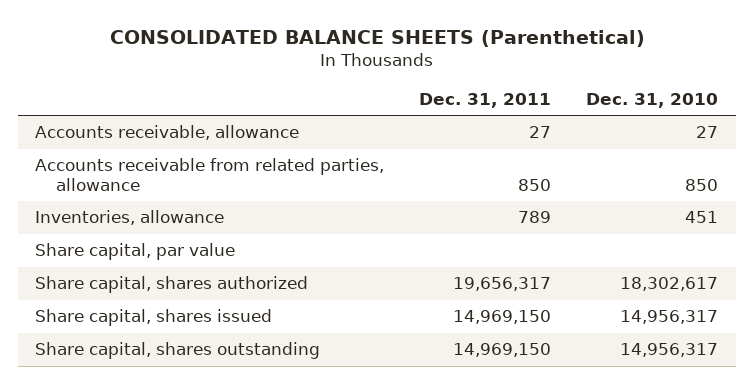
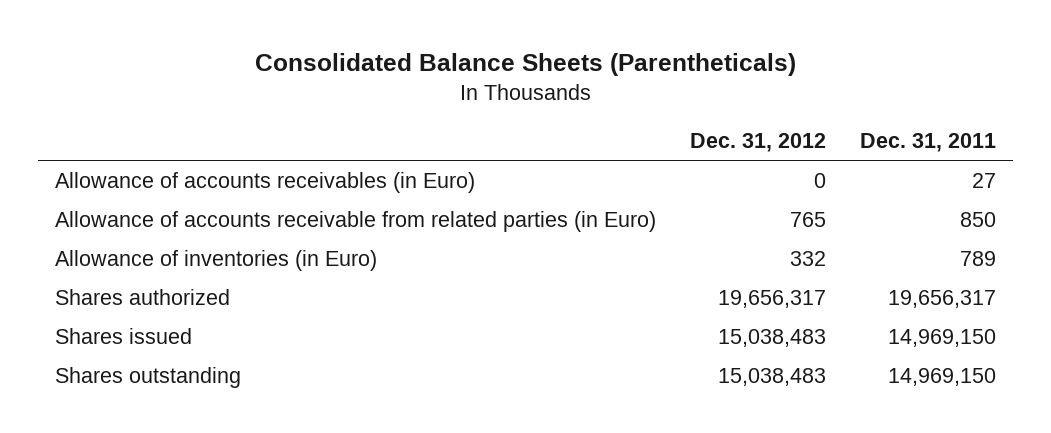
[109,29,645,47] CONSOLIDATED BALANCE SHEETS (Parenthetical) -> [254,53,796,77] Consolidated Balance Sheets (Parentheticals)
[586,93,719,109] Dec. 31, 2010 -> none
none -> [690,133,827,153] Dec. 31, 2012
[35,243,236,261] Share capital, par value -> none
[35,125,300,141] Accounts receivable, allowance -> [55,171,476,193] Allowance of accounts receivables (in Euro)
[35,158,385,192] Accounts receivable from related parties, allowance -> [55,210,657,232] Allowance of accounts receivable from related parties (in Euro)
[35,210,225,226] Inventories, allowance -> [55,249,378,271] Allowance of inventories (in Euro)
[35,276,309,294] Share capital, shares authorized -> [55,288,231,305] Shares authorized
[35,309,273,327] Share capital, shares issued -> [55,327,193,344] Shares issued
[35,342,321,360] Share capital, shares outstanding -> [55,366,242,388] Shares outstanding

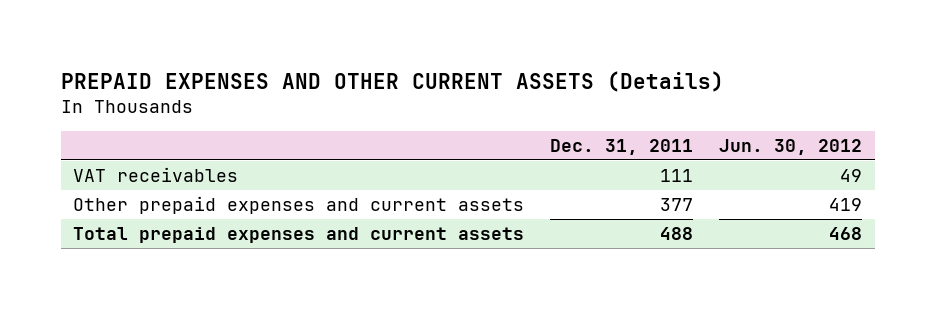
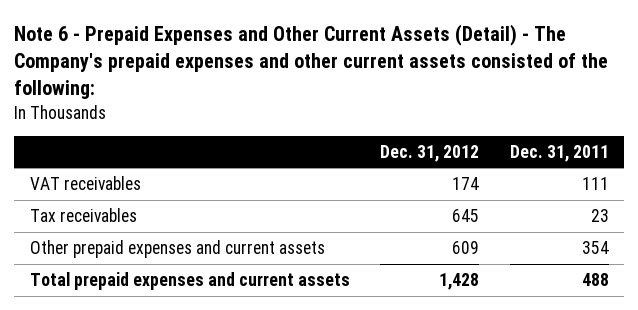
[60,70,724,92] PREPAID EXPENSES AND OTHER CURRENT ASSETS (Details) -> [14,24,609,100] Note 6 - Prepaid Expenses and Other Current Assets (Detail) - The Company's prepaid expenses and other current assets consisted of the following:
[718,138,862,155] Jun. 30, 2012 -> none
none -> [380,144,480,162] Dec. 31, 2012
none -> [29,207,137,222] Tax receivables
[660,197,694,211] 377 -> [581,240,609,254] 354

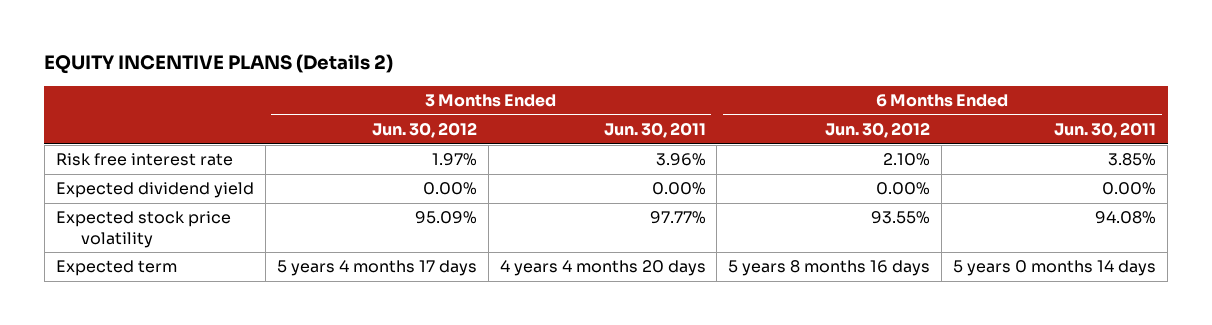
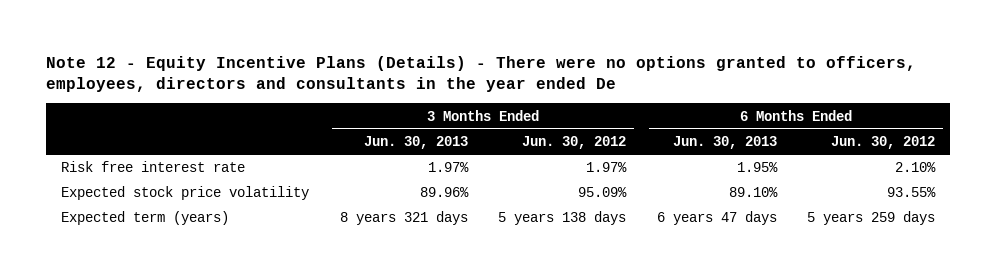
[44,54,394,75] EQUITY INCENTIVE PLANS (Details 2) -> [46,55,917,93] Note 12 - Equity Incentive Plans (Details) - There were no options granted to officers, employees, directors and consultants in the year ended De
[603,122,706,139] Jun. 30, 2011 -> none
[1054,122,1157,139] Jun. 30, 2011 -> none
none -> [363,135,468,149] Jun. 30, 2013
none -> [672,135,777,149] Jun. 30, 2013
[55,182,254,199] Expected dividend yield -> none
[55,260,177,277] Expected term -> [61,211,230,226] Expected term (years)
[276,260,477,277] 5 years 4 months 17 days -> [498,211,627,226] 5 years 138 days
[728,260,931,277] 5 years 8 months 16 days -> [807,211,936,226] 5 years 259 days

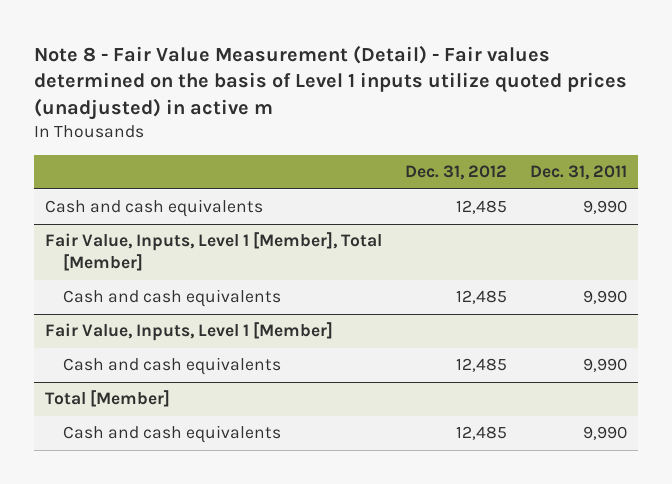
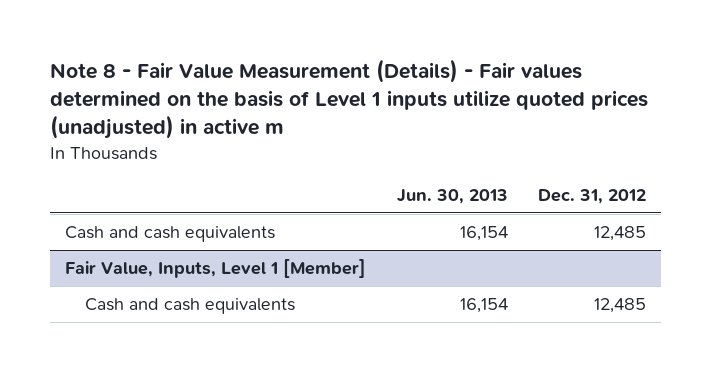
[33,44,627,121] Note 8 - Fair Value Measurement (Detail) - Fair values determined on the basis of Level 1 inputs utilize quoted prices (unadjusted) in active m -> [49,59,648,140] Note 8 - Fair Value Measurement (Details) - Fair values determined on the basis of Level 1 inputs utilize quoted prices (unadjusted) in active m
[529,165,627,181] Dec. 31, 2011 -> none
none -> [396,189,508,205] Jun. 30, 2013
[45,232,383,272] Fair Value, Inputs, Level 1 [Member], Total [Member] -> none
[63,289,282,308] Cash and cash equivalents -> none
[45,390,171,408] Total [Member] -> none
[63,425,282,444] Cash and cash equivalents -> none

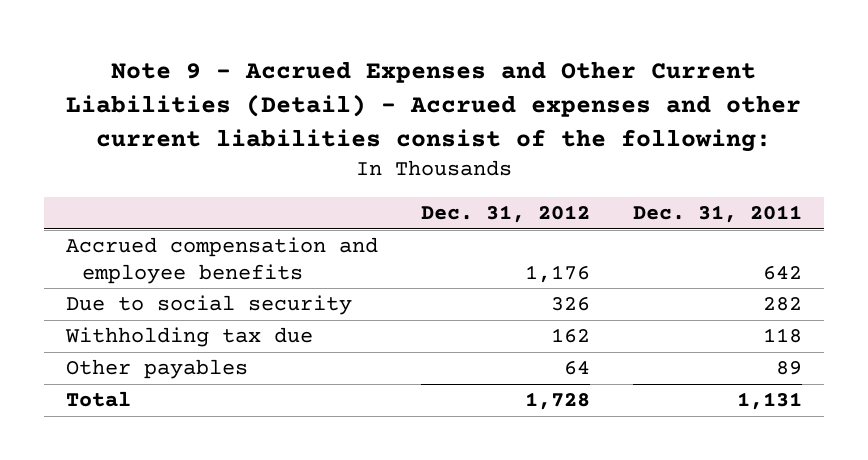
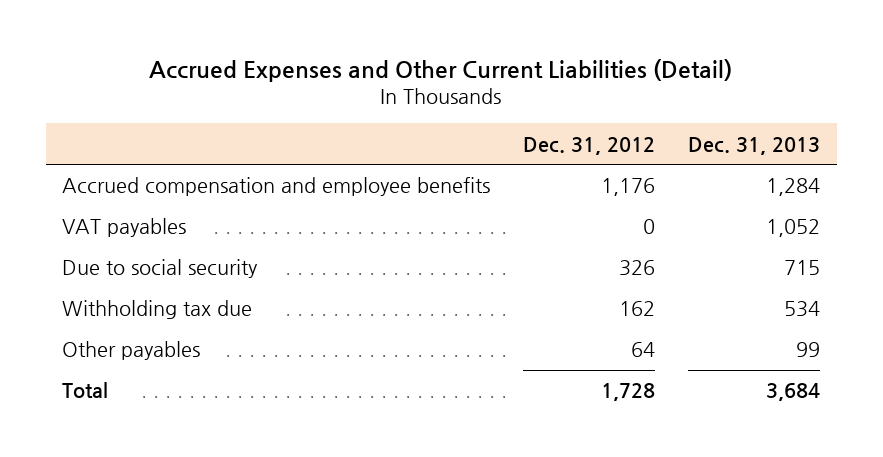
[65,60,801,152] Note 9 - Accrued Expenses and Other Current Liabilities (Detail) - Accrued expenses and other current liabilities consist of the following: -> [149,58,733,82] Accrued Expenses and Other Current Liabilities (Detail)
[633,205,803,224] Dec. 31, 2011 -> none
none -> [688,136,821,155] Dec. 31, 2013
none -> [62,218,187,238] VAT payables

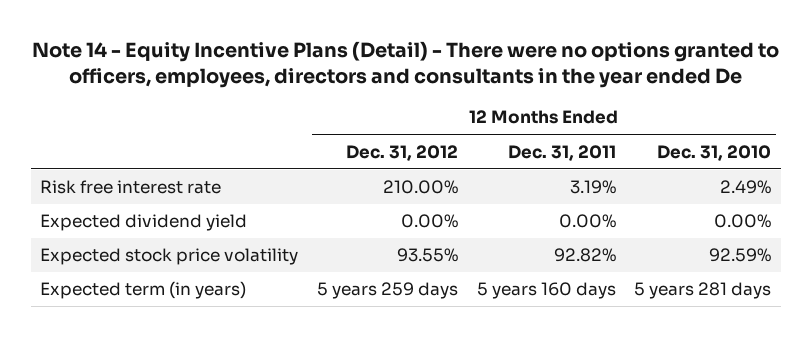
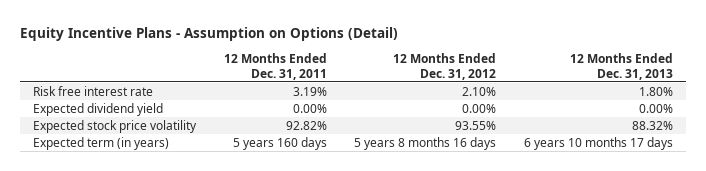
[31,40,779,89] Note 14 - Equity Incentive Plans (Detail) - There were no options granted to officers, employees, directors and consultants in the year ended De -> [19,27,398,42] Equity Incentive Plans - Assumption on Options (Detail)
[657,144,772,161] Dec. 31, 2010 -> none
none -> [569,53,673,80] 12 Months Ended Dec. 31, 2013
[382,180,458,195] 210.00% -> [462,86,497,96] 2.10%
[316,282,458,300] 5 years 259 days -> [354,136,497,150] 5 years 8 months 16 days

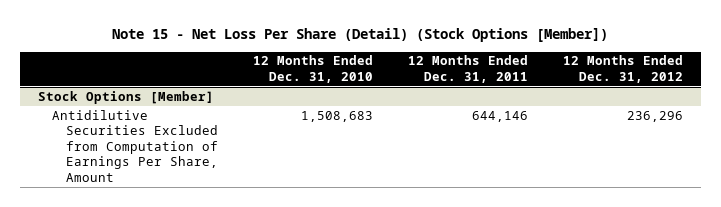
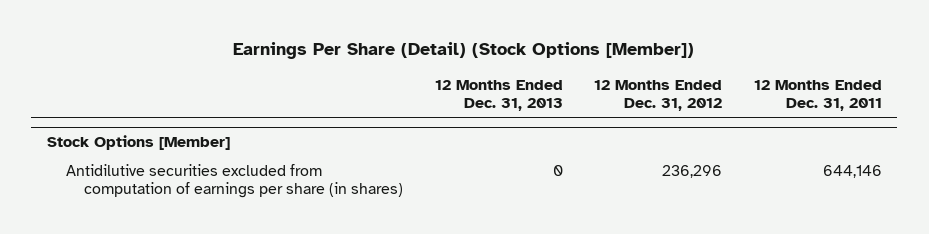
[112,28,609,43] Note 15 - Net Loss Per Share (Detail) (Stock Options [Member]) -> [233,41,695,59] Earnings Per Share (Detail) (Stock Options [Member])
[253,55,374,84] 12 Months Ended Dec. 31, 2010 -> none
none -> [434,79,563,112] 12 Months Ended Dec. 31, 2013
[51,109,219,182] Antidilutive Securities Excluded from Computation of Earnings Per Share, Amount -> [65,163,404,198] Antidilutive securities excluded from computation of earnings per share (in shares)

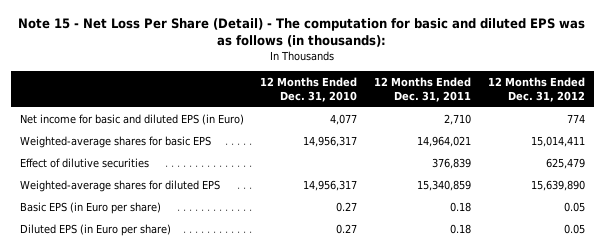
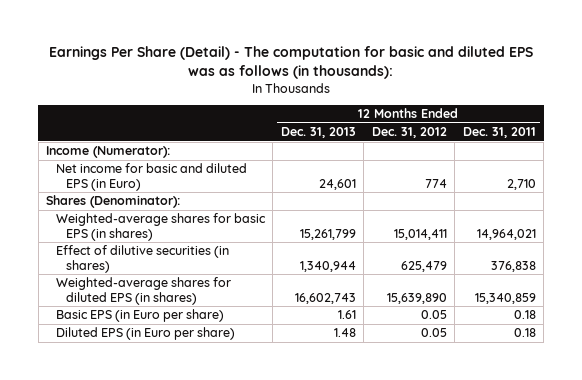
[18,18,586,48] Note 15 - Net Loss Per Share (Detail) - The computation for basic and diluted EPS was as follows (in thousands): -> [48,46,533,80] Earnings Per Share (Detail) - The computation for basic and diluted EPS was as follows (in thousands):
[260,77,358,102] 12 Months Ended Dec. 31, 2010 -> none
none -> [280,127,356,139] Dec. 31, 2013
none -> [46,146,171,159] Income (Numerator):
none -> [46,195,181,209] Shares (Denominator):
[19,135,211,148] Weighted-average shares for basic EPS -> [55,213,266,241] Weighted-average shares for basic EPS (in shares)
[19,157,149,168] Effect of dilutive securities -> [55,245,229,273] Effect of dilutive securities (in shares)
[432,157,472,169] 376,839 -> [490,260,536,272] 376,838
[19,179,220,192] Weighted-average shares for diluted EPS -> [55,277,231,305] Weighted-average shares for diluted EPS (in shares)

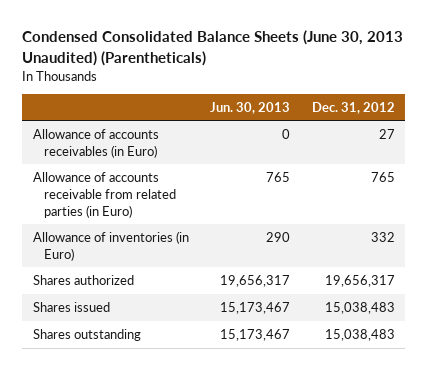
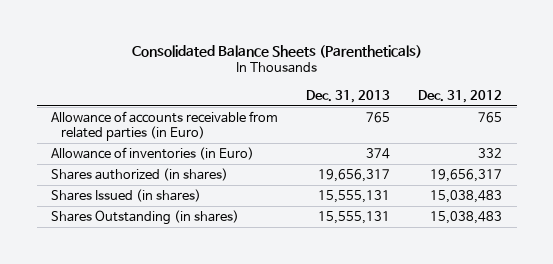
[21,30,403,66] Condensed Consolidated Balance Sheets (June 30, 2013 Unaudited) (Parentheticals) -> [131,44,422,58] Consolidated Balance Sheets (Parentheticals)
[210,101,291,114] Jun. 30, 2013 -> none
none -> [306,89,391,103] Dec. 31, 2013
[32,129,159,158] Allowance of accounts receivables (in Euro) -> none
[32,275,134,286] Shares authorized -> [50,168,228,182] Shares authorized (in shares)
[32,302,110,313] Shares issued -> [50,189,201,203] Shares Issued (in shares)
[32,329,141,342] Shares outstanding -> [50,210,239,226] Shares Outstanding (in shares)

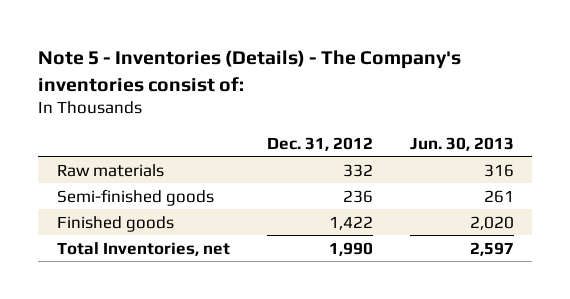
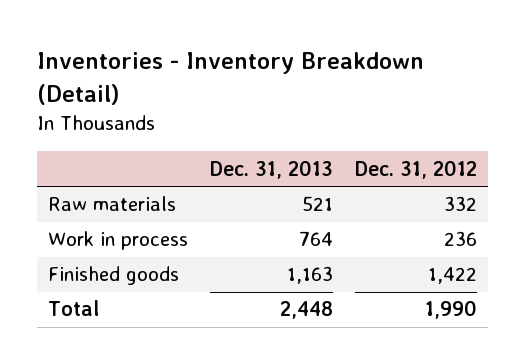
[38,50,462,92] Note 5 - Inventories (Details) - The Company's inventories consist of: -> [36,52,424,106] Inventories - Inventory Breakdown (Detail)
[409,136,514,151] Jun. 30, 2013 -> none
none -> [210,159,334,179] Dec. 31, 2013
[56,188,214,206] Semi-finished goods -> [47,231,188,251] Work in process
[56,241,230,256] Total Inventories, net -> [47,300,99,317] Total

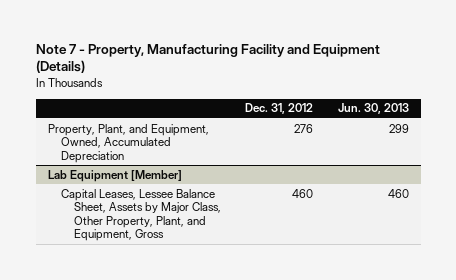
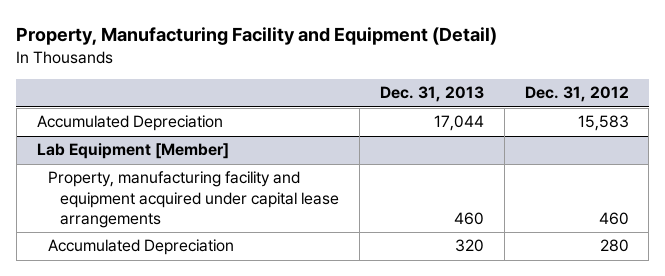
[35,43,380,74] Note 7 - Property, Manufacturing Facility and Equipment (Details) -> [16,27,498,46] Property, Manufacturing Facility and Equipment (Detail)
[337,103,409,115] Jun. 30, 2013 -> none
none -> [379,86,484,103] Dec. 31, 2013
[47,123,209,163] Property, Plant, and Equipment, Owned, Accumulated Depreciation -> [36,115,223,132] Accumulated Depreciation
[294,123,314,133] 276 -> [577,115,629,132] 15,583
[61,188,222,242] Capital Leases, Lessee Balance Sheet, Assets by Major Class, Other Property, Plant, and Equipment, Gross -> [48,171,339,228] Property, manufacturing facility and equipment acquired under capital lease arrangements
none -> [48,239,235,256] Accumulated Depreciation

